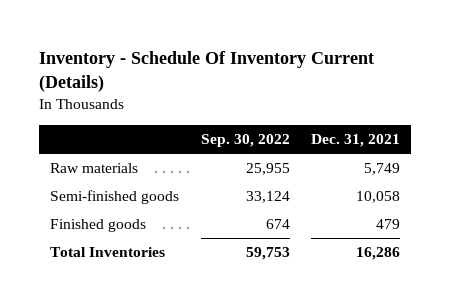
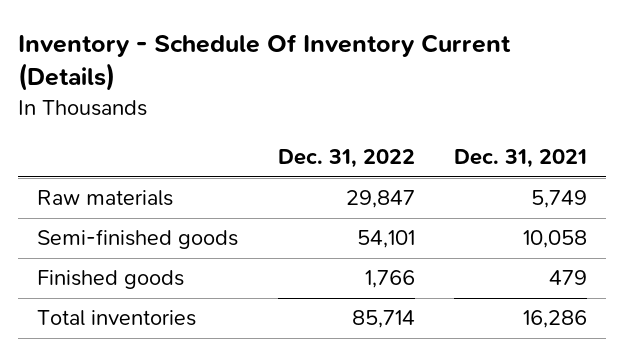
[200,134,290,148] Sep. 30, 2022 -> none
none -> [277,148,415,168] Dec. 31, 2022
[50,247,166,258] Total Inventories -> [37,310,197,327] Total inventories

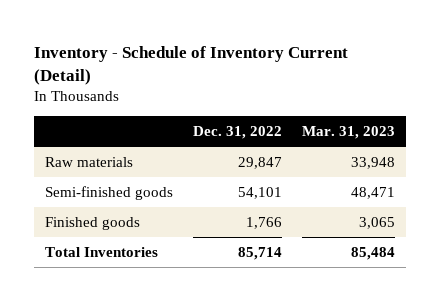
[17,33,511,92] Inventory - Schedule Of Inventory Current (Details) -> [34,45,349,85] Inventory - Schedule of Inventory Current (Detail)
[453,148,587,168] Dec. 31, 2021 -> none
none -> [302,125,396,139] Mar. 31, 2023
[37,310,197,327] Total inventories -> [44,247,158,258] Total Inventories

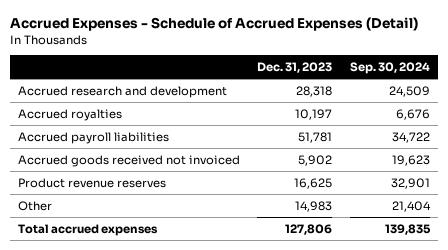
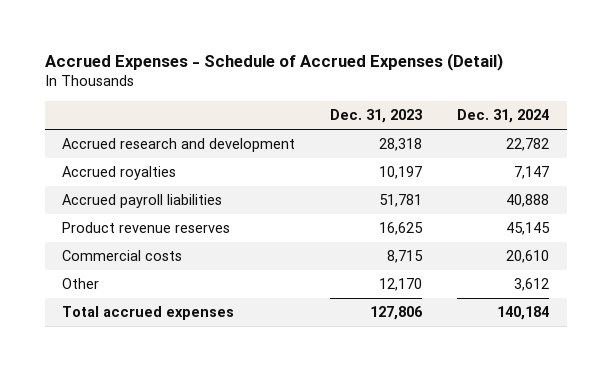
[349,61,430,74] Sep. 30, 2024 -> none
none -> [457,109,550,124] Dec. 31, 2024
[18,154,241,167] Accrued goods received not invoiced -> none
none -> [62,250,183,262] Commercial costs
[295,200,333,212] 14,983 -> [379,278,423,292] 12,170

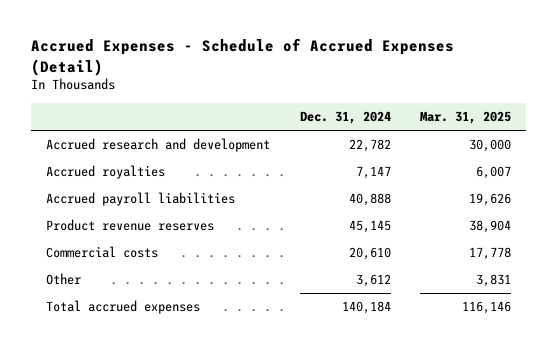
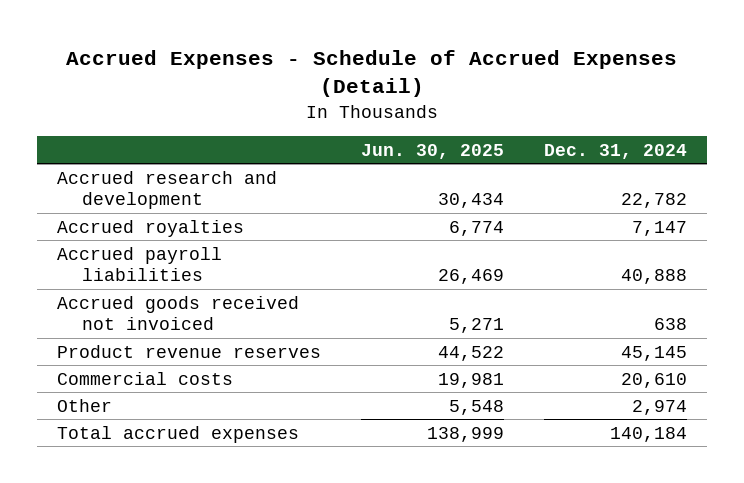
[420,110,512,124] Mar. 31, 2025 -> none
none -> [360,143,504,159] Jun. 30, 2025
none -> [56,295,299,331] Accrued goods received not invoiced
[355,274,391,288] 3,612 -> [631,399,687,415] 2,974

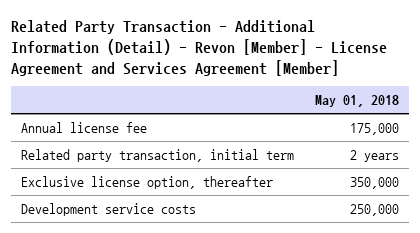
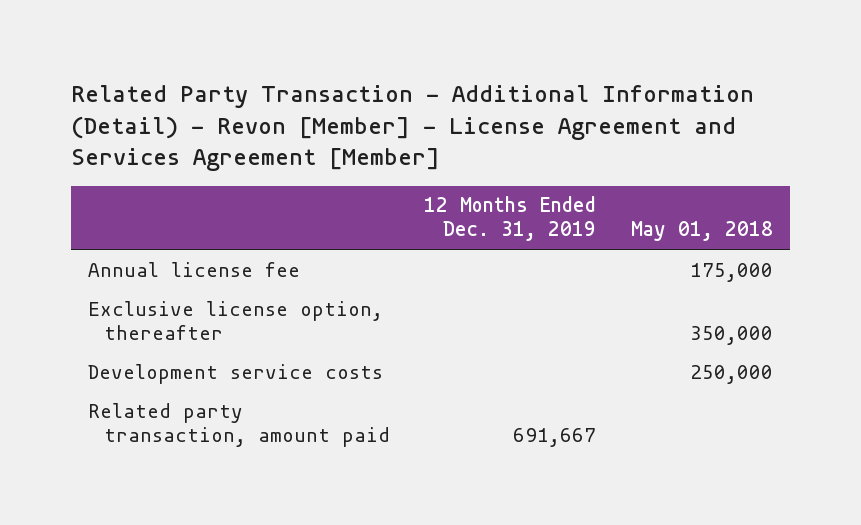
none -> [424,196,597,242] 12 Months Ended Dec. 31, 2019
[20,148,294,162] Related party transaction, initial term -> none
none -> [88,402,390,447] Related party transaction, amount paid

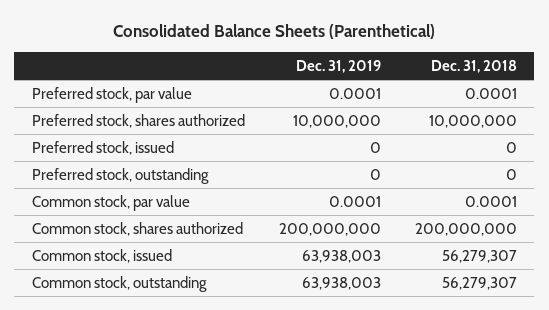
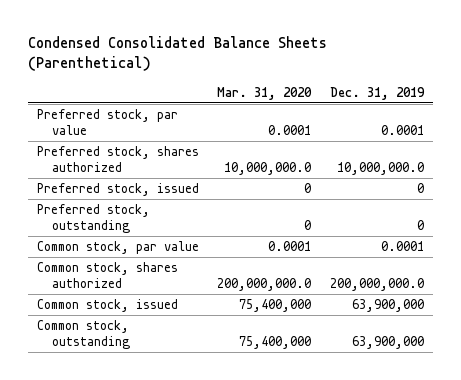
[113,24,436,40] Consolidated Balance Sheets (Parenthetical) -> [27,36,327,72] Condensed Consolidated Balance Sheets (Parenthetical)
[431,59,518,73] Dec. 31, 2018 -> none
none -> [217,86,313,100] Mar. 31, 2020
[292,114,381,128] 10,000,000 -> [337,161,425,175] 10,000,000.0
[278,222,381,236] 200,000,000 -> [330,277,425,291] 200,000,000.0
[301,249,381,263] 63,938,003 -> [352,299,425,313] 63,900,000
[301,276,381,290] 63,938,003 -> [352,335,425,349] 63,900,000

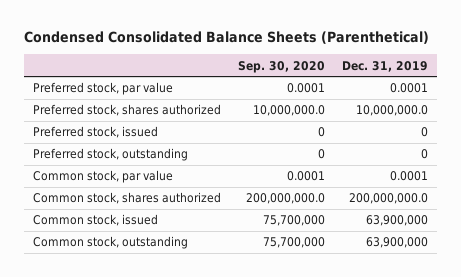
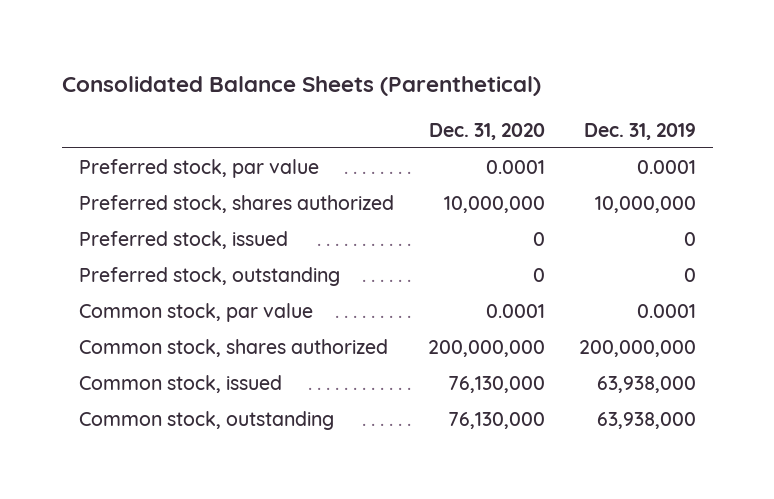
[24,31,430,45] Condensed Consolidated Balance Sheets (Parenthetical) -> [61,76,541,97] Consolidated Balance Sheets (Parenthetical)
[237,60,325,73] Sep. 30, 2020 -> none
none -> [428,122,545,140] Dec. 31, 2020
[356,105,429,117] 10,000,000.0 -> [594,195,696,213] 10,000,000
[349,193,429,205] 200,000,000.0 -> [578,339,696,357] 200,000,000
[366,215,429,227] 63,900,000 -> [596,375,696,393] 63,938,000
[366,237,429,249] 63,900,000 -> [596,411,696,429] 63,938,000

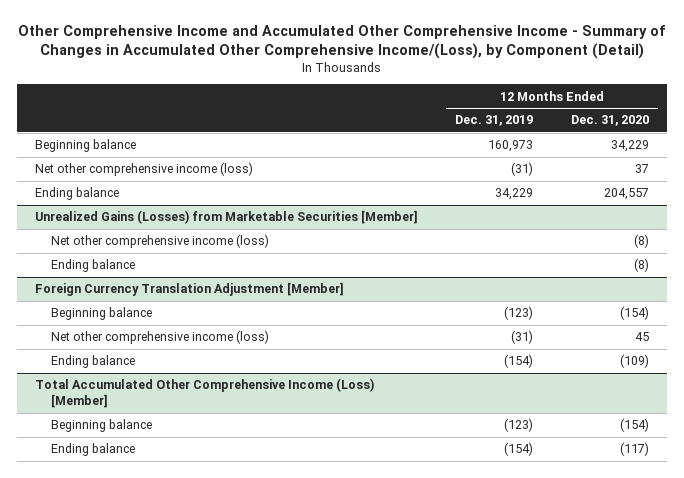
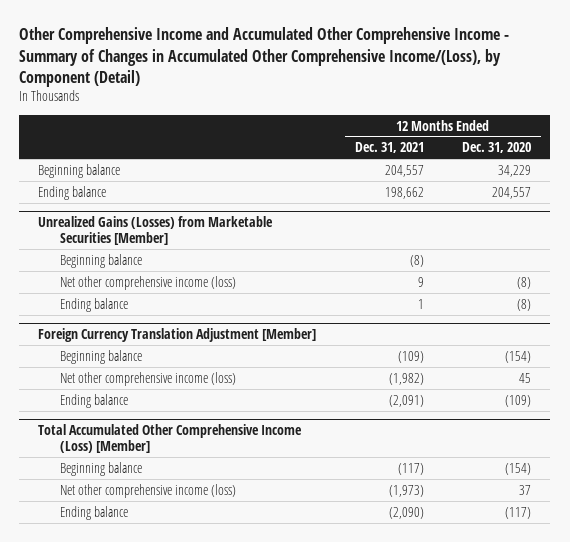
[455,115,534,127] Dec. 31, 2019 -> none
none -> [354,142,424,154] Dec. 31, 2021
[35,162,254,177] Net other comprehensive income (loss) -> none
none -> [59,253,142,268] Beginning balance
none -> [59,483,236,498] Net other comprehensive income (loss)

